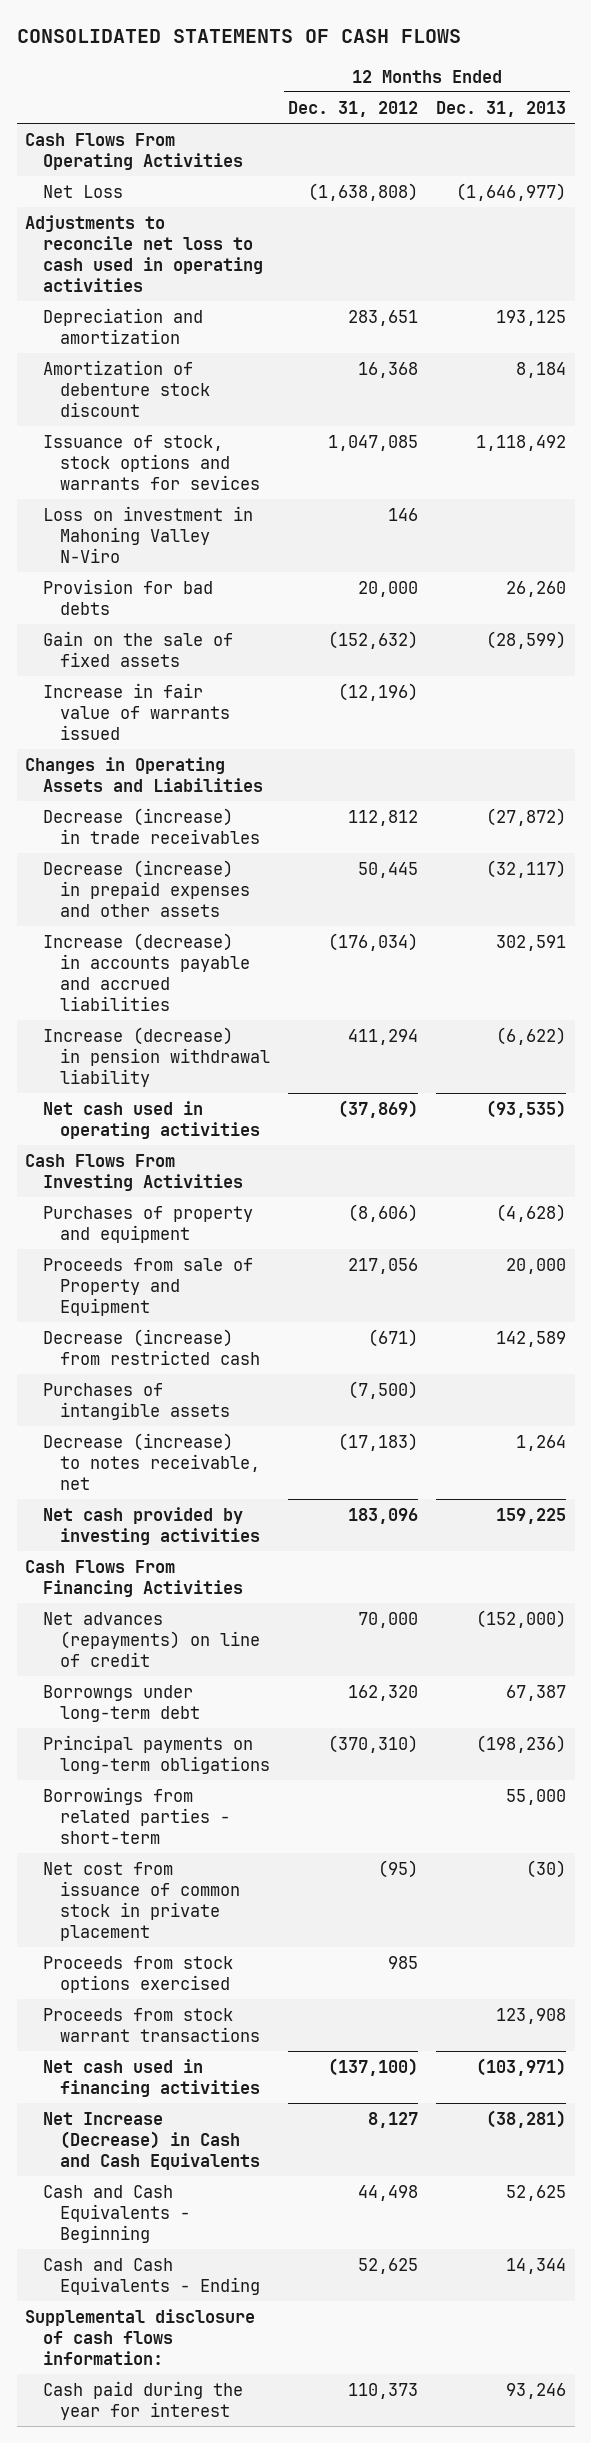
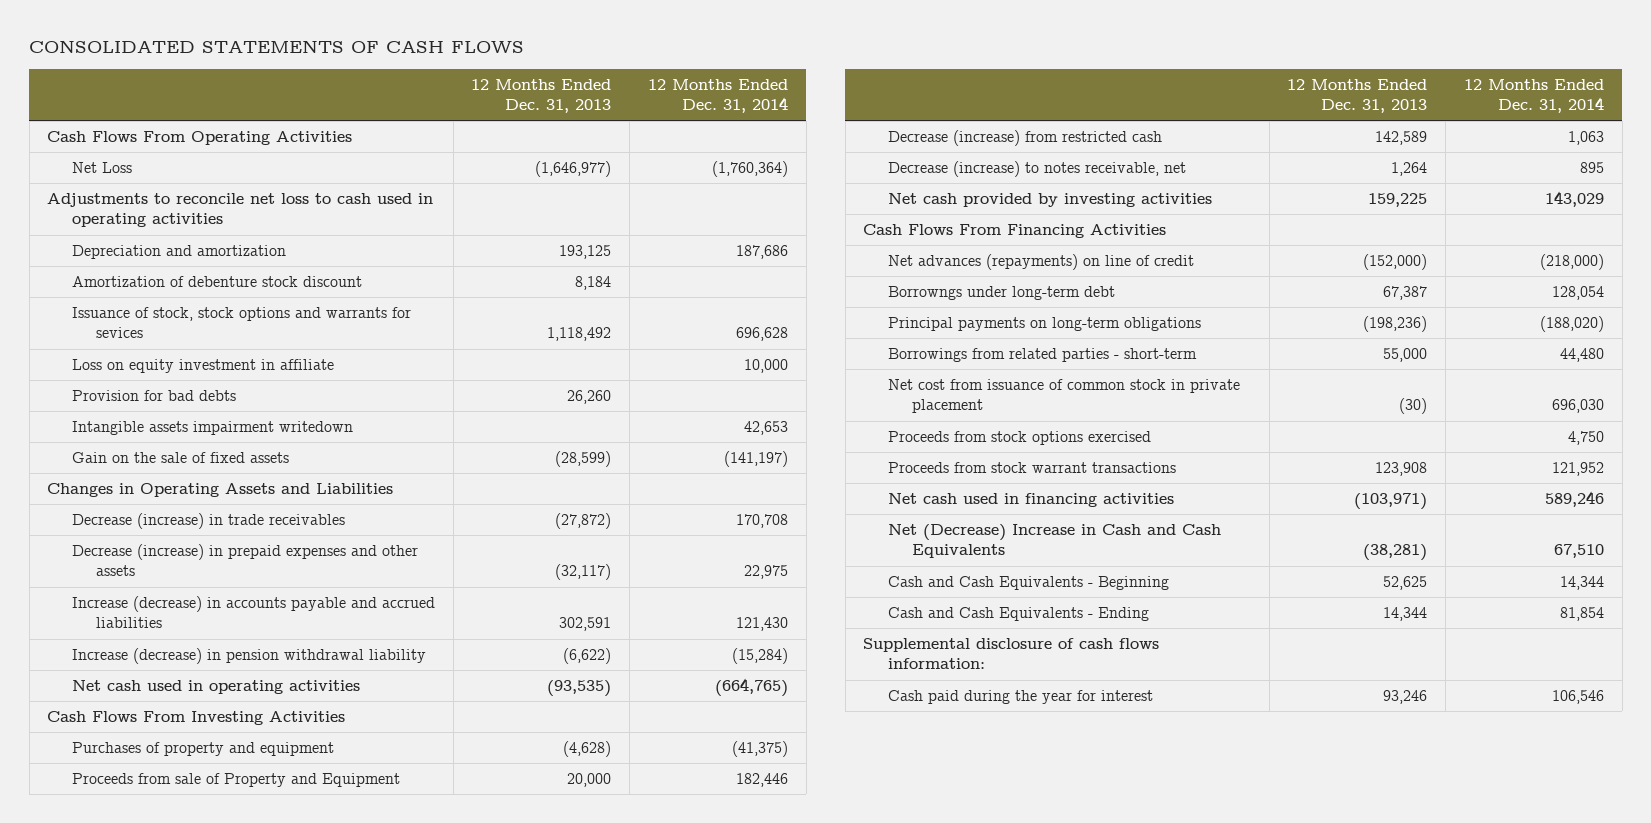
[287,100,418,117] Dec. 31, 2012 -> none
none -> [647,78,788,113] 12 Months Ended Dec. 31, 2014
[42,505,253,563] Loss on investment in Mahoning Valley N-Viro -> [71,359,334,374] Loss on equity investment in affiliate
none -> [71,421,353,436] Intangible assets impairment writedown
[42,682,231,740] Increase in fair value of warrants issued -> none
[42,1382,231,1420] Purchases of intangible assets -> none
[42,2111,261,2170] Net Increase (Decrease) in Cash and Cash Equivalents -> [887,524,1221,559] Net (Decrease) Increase in Cash and Cash Equivalents

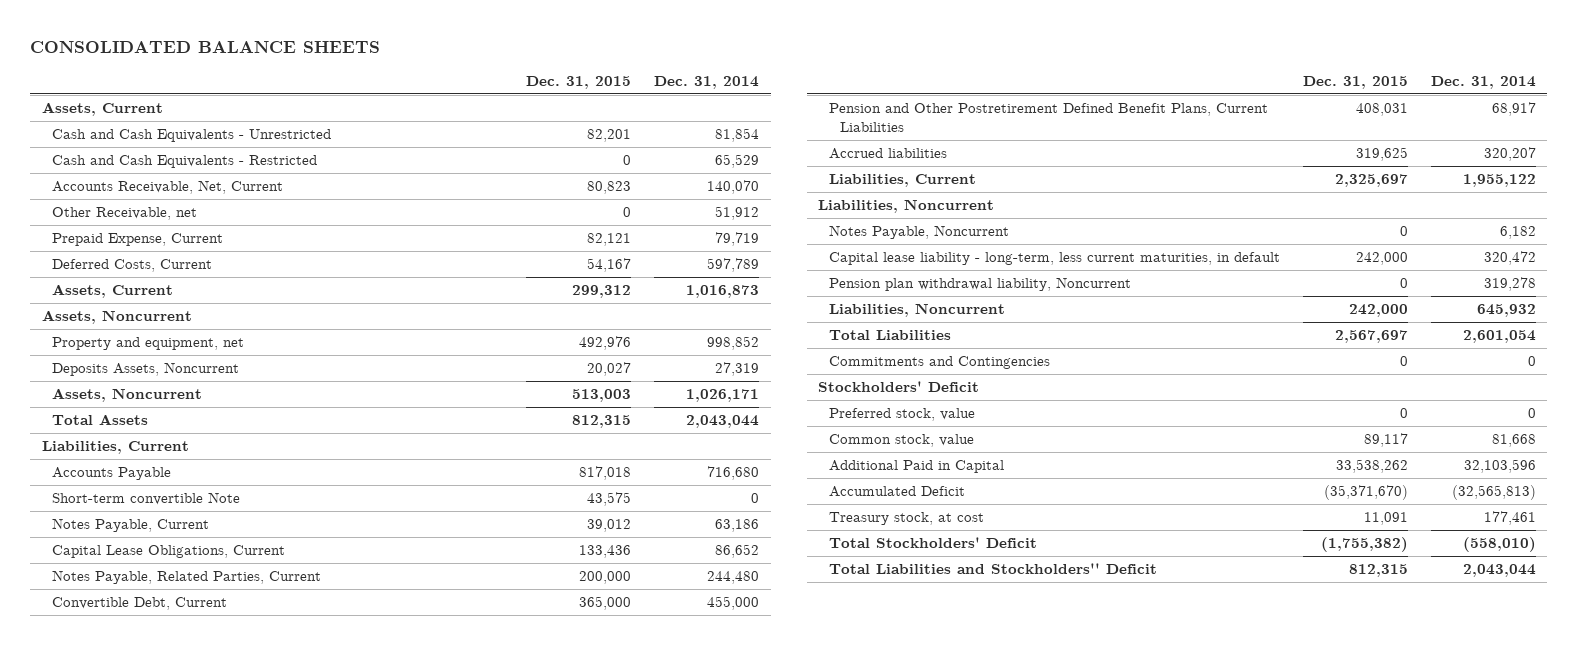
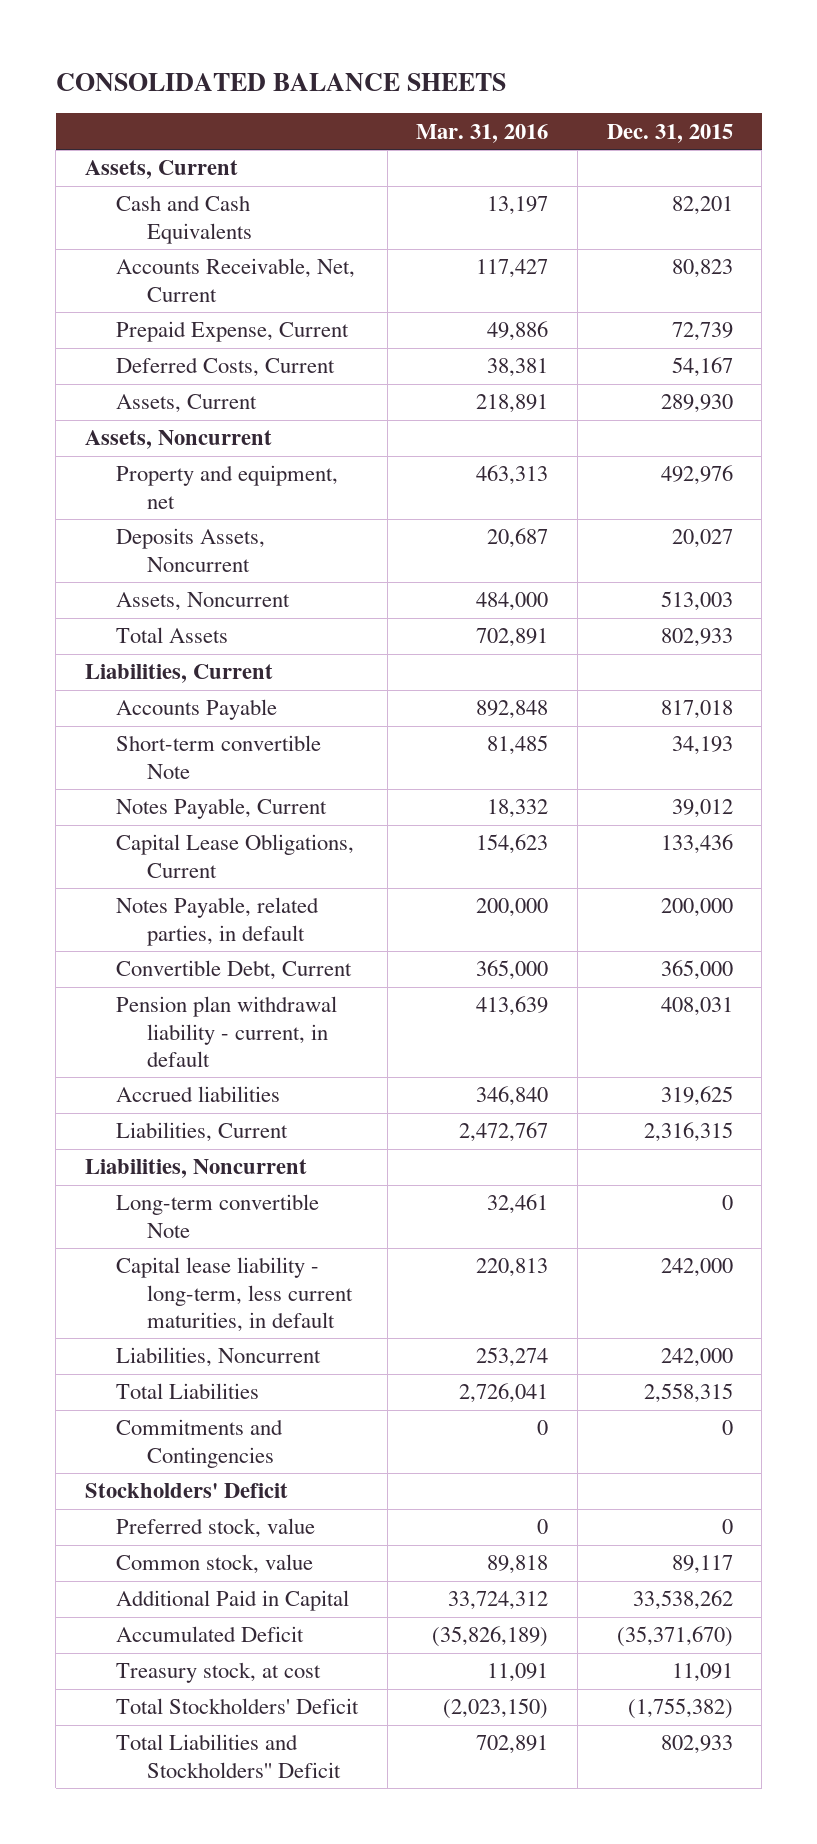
[654,75,760,89] Dec. 31, 2014 -> none
none -> [416,123,549,143] Mar. 31, 2016
[52,155,318,169] Cash and Cash Equivalents - Restricted -> none
[52,129,332,143] Cash and Cash Equivalents - Unrestricted -> [116,195,253,244] Cash and Cash Equivalents
[52,207,198,221] Other Receivable, net -> none
[587,233,632,247] 82,121 -> [671,322,733,342] 72,739
[572,285,632,299] 299,312 -> [660,394,733,414] 289,930
[572,415,632,429] 812,315 -> [660,628,733,648] 802,933
[587,492,632,507] 43,575 -> [671,736,733,756] 34,193
[52,570,322,585] Notes Payable, Related Parties, Current -> [116,897,320,946] Notes Payable, related parties, in default
[828,103,1268,132] Pension and Other Postretirement Defined Benefit Plans, Current Liabilities -> [116,996,338,1067] Pension plan withdrawal liability - current, in default
[1334,174,1408,188] 2,325,697 -> [643,1122,733,1143] 2,316,315
[828,225,1009,240] Notes Payable, Noncurrent -> none
none -> [116,1194,320,1238] Long-term convertible Note
[828,277,1131,292] Pension plan withdrawal liability, Noncurrent -> none
[1334,330,1408,344] 2,567,697 -> [643,1383,733,1404] 2,558,315
[1348,564,1408,578] 812,315 -> [660,1735,733,1755] 802,933

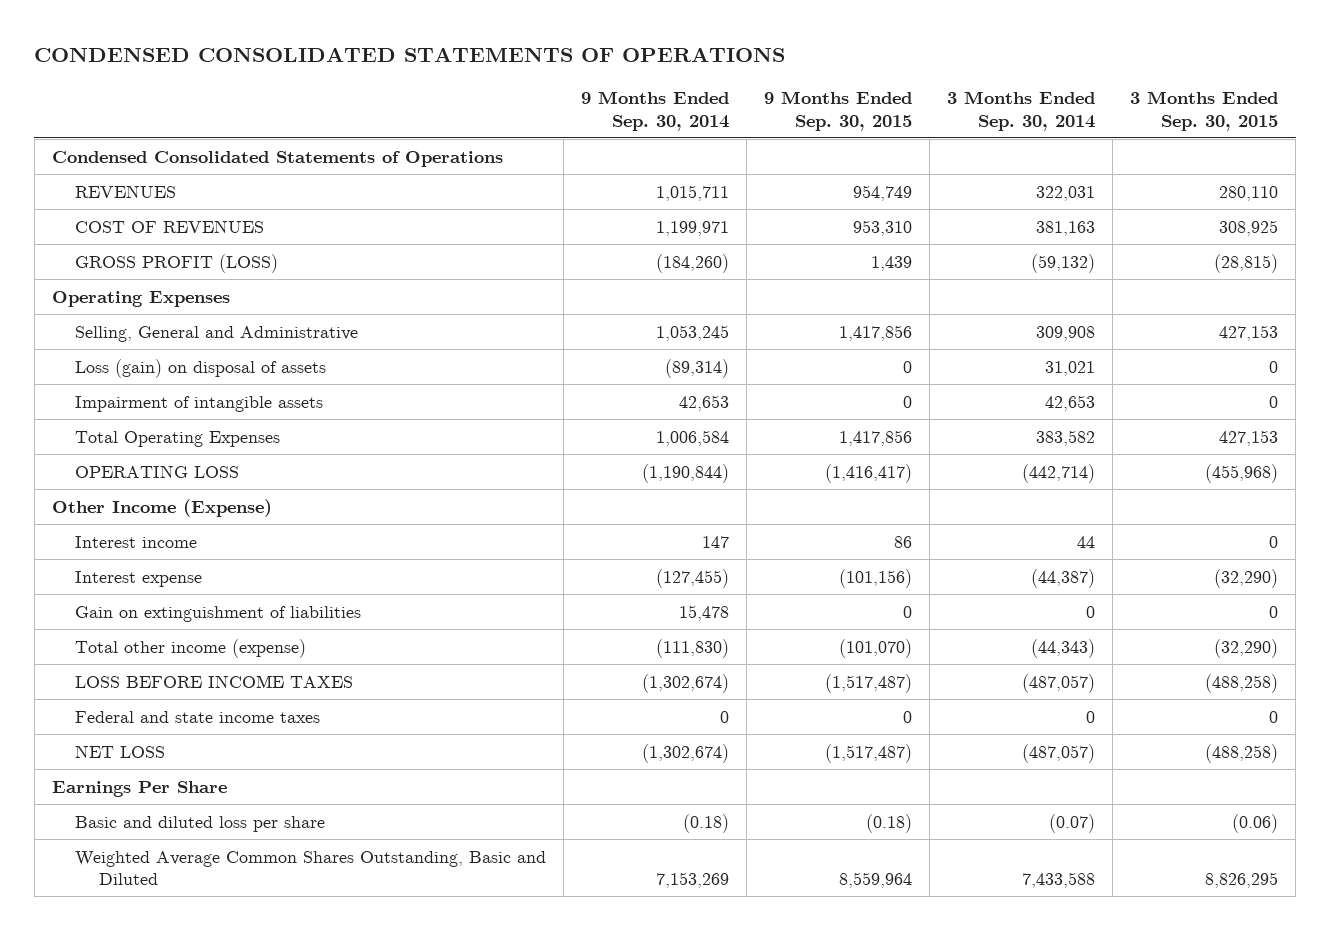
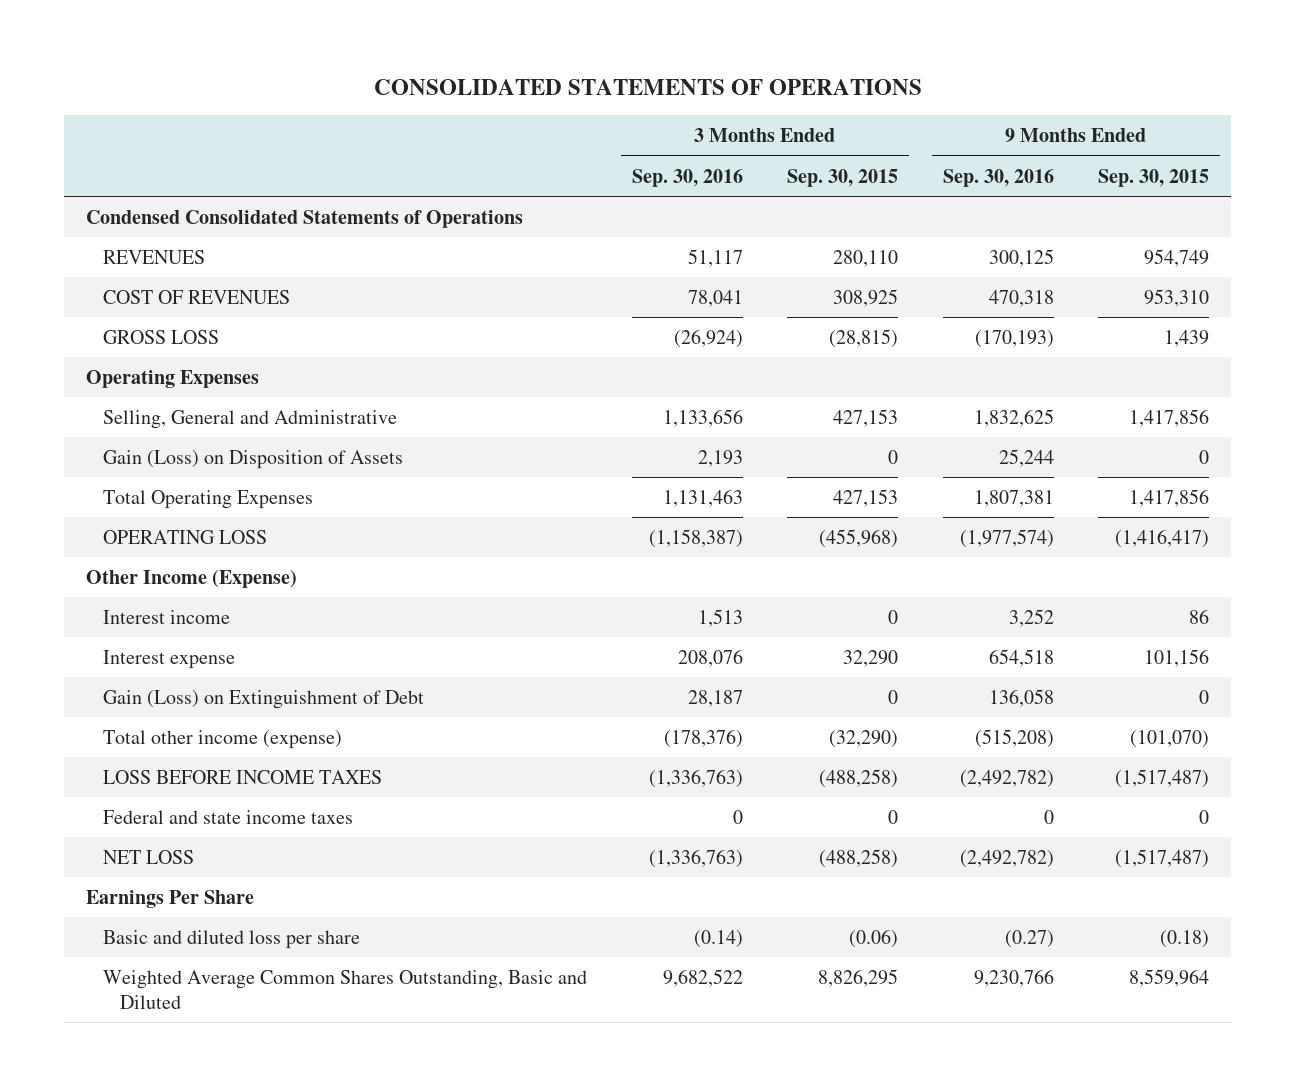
[34,47,786,63] CONDENSED CONSOLIDATED STATEMENTS OF OPERATIONS -> [373,79,922,96] CONSOLIDATED STATEMENTS OF OPERATIONS
[581,91,730,131] 9 Months Ended Sep. 30, 2014 -> none
[947,91,1096,131] 3 Months Ended Sep. 30, 2014 -> none
none -> [631,168,743,187] Sep. 30, 2016
none -> [942,168,1054,187] Sep. 30, 2016
[75,253,279,273] GROSS PROFIT (LOSS) -> [103,329,220,344] GROSS LOSS
[75,395,324,412] Impairment of intangible assets -> none
[75,358,327,378] Loss (gain) on disposal of assets -> [103,449,404,469] Gain (Loss) on Disposition of Assets
[839,568,913,588] (101,156) -> [1144,648,1210,667] 101,156
[1214,568,1279,588] (32,290) -> [843,649,899,667] 32,290
[75,605,362,622] Gain on extinguishment of liabilities -> [103,689,425,709] Gain (Loss) on Extinguishment of Debt

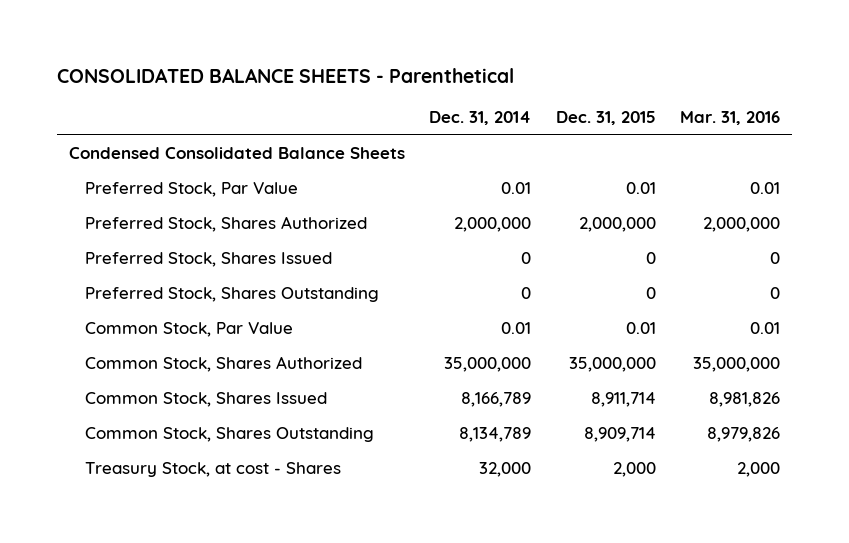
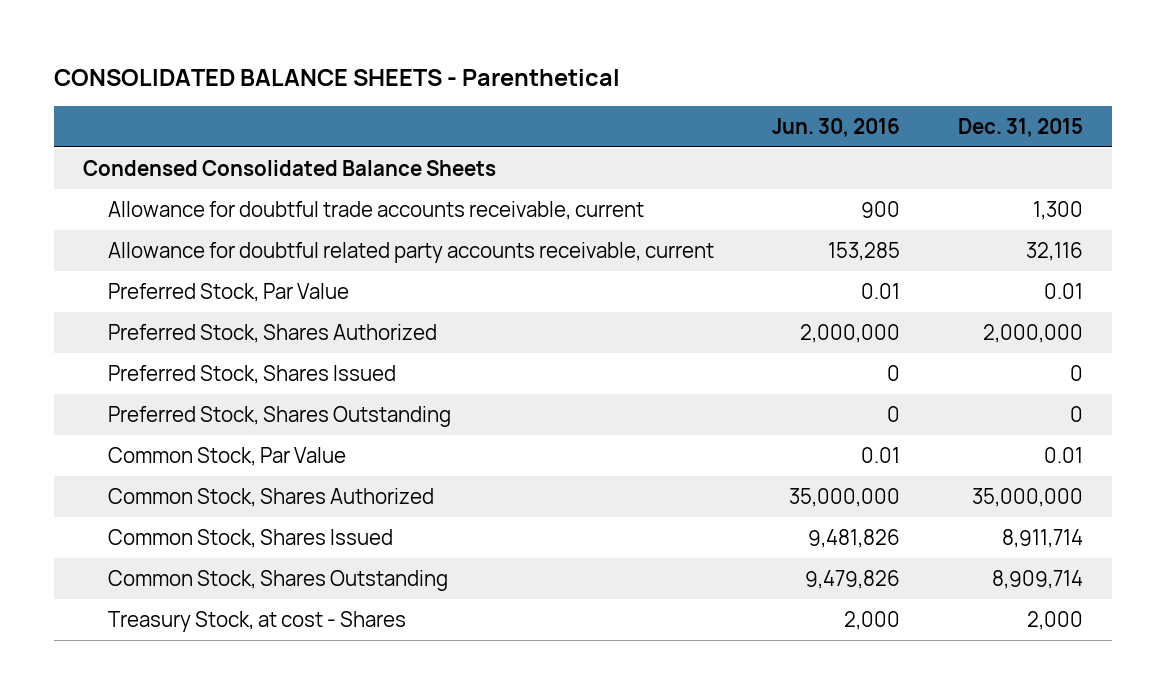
[429,111,532,126] Dec. 31, 2014 -> none
[680,111,781,126] Mar. 31, 2016 -> none
none -> [771,117,900,137] Jun. 30, 2016
none -> [108,200,645,220] Allowance for doubtful trade accounts receivable, current
none -> [108,241,715,263] Allowance for doubtful related party accounts receivable, current

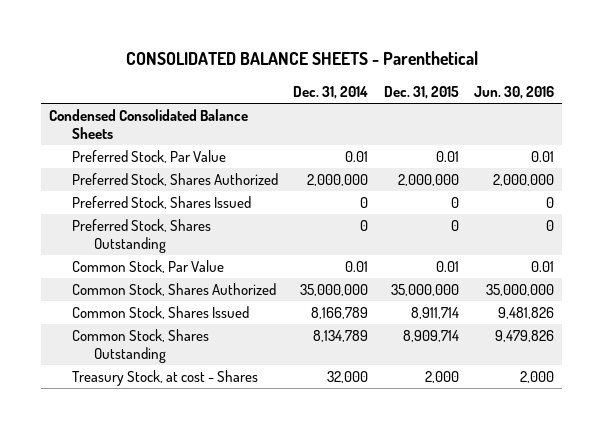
none -> [293,86,369,100] Dec. 31, 2014
[108,200,645,220] Allowance for doubtful trade accounts receivable, current -> none
[108,241,715,263] Allowance for doubtful related party accounts receivable, current -> none

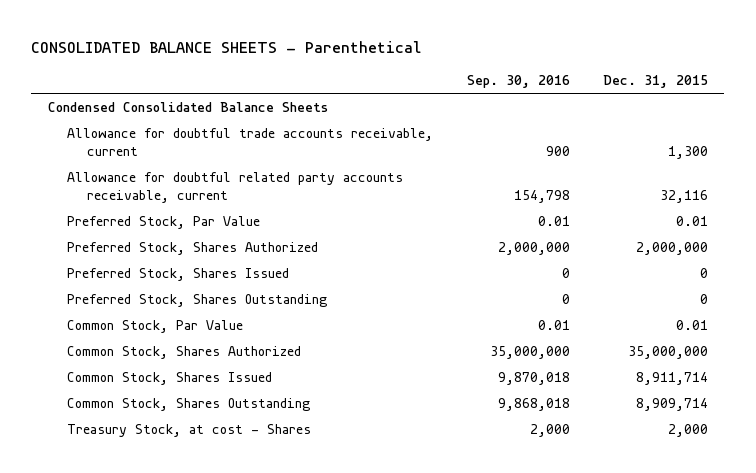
[293,86,369,100] Dec. 31, 2014 -> none
[474,86,555,100] Jun. 30, 2016 -> none
none -> [466,75,570,89] Sep. 30, 2016
none -> [67,127,434,156] Allowance for doubtful trade accounts receivable, current
none -> [67,171,404,203] Allowance for doubtful related party accounts receivable, current

